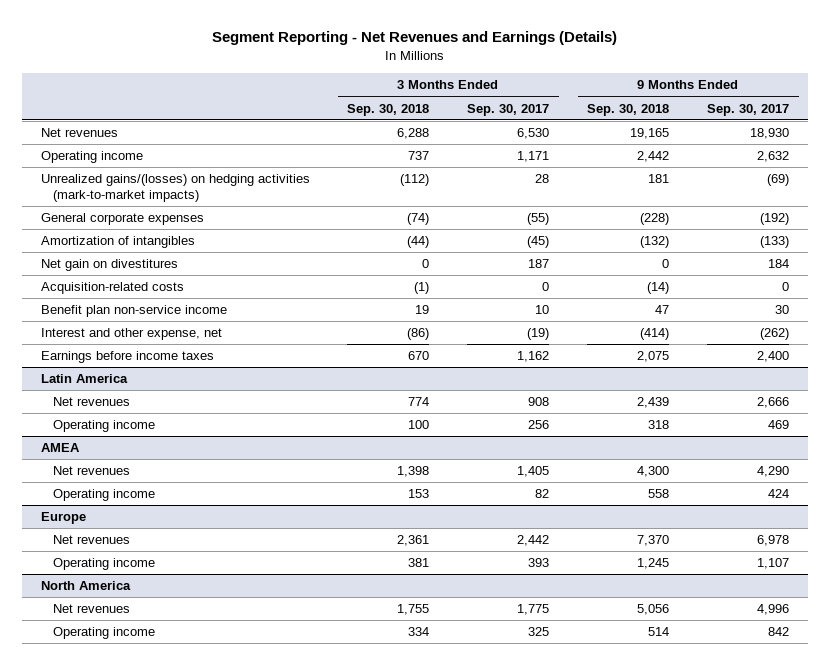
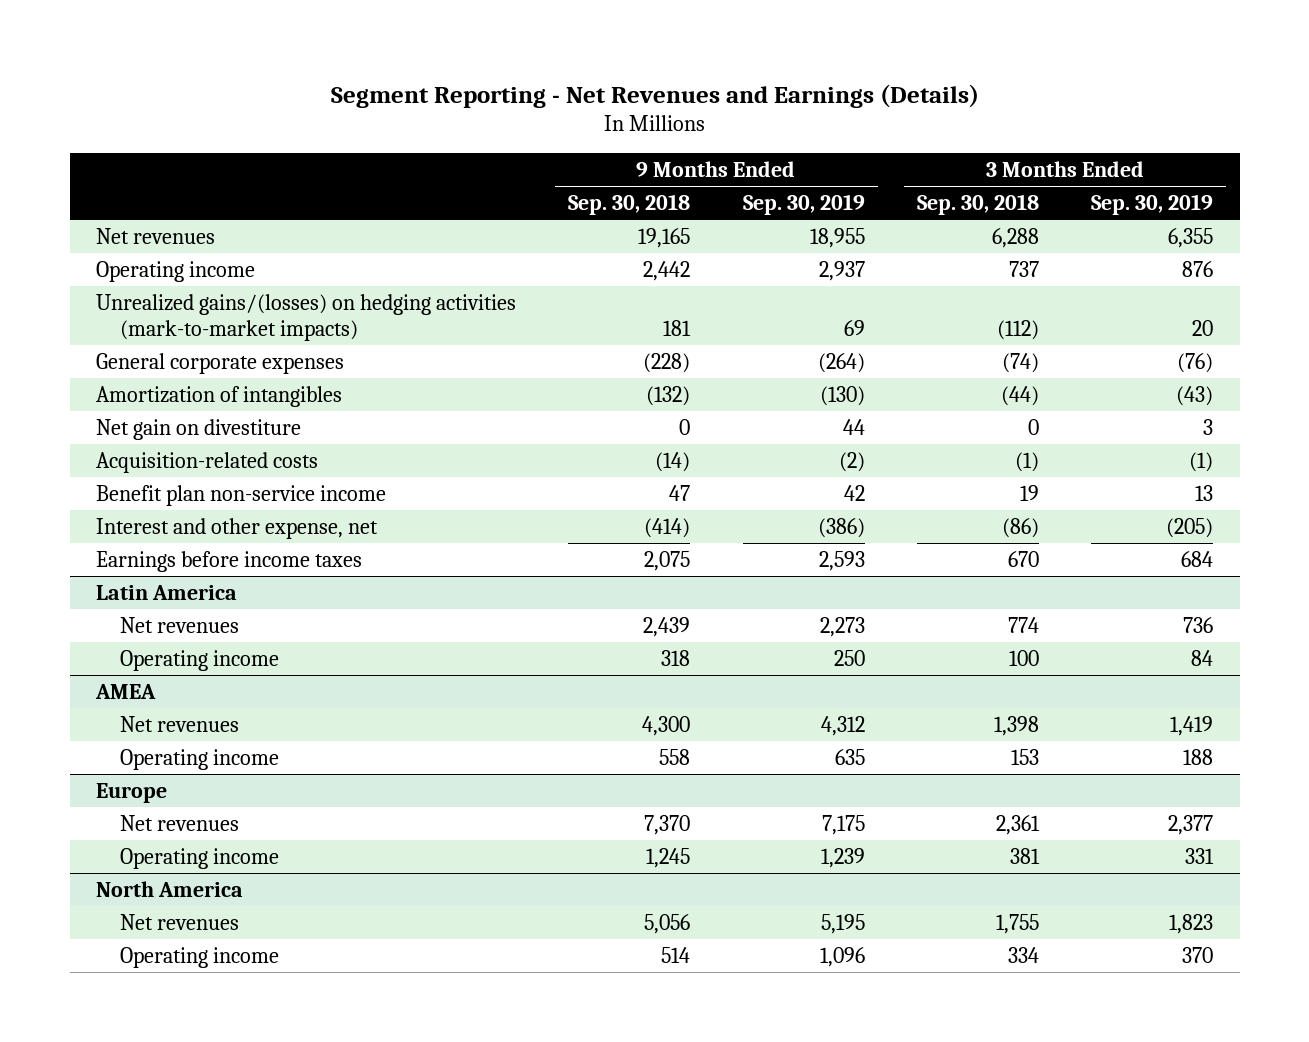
[467,103,550,116] Sep. 30, 2017 -> none
[707,103,790,116] Sep. 30, 2017 -> none
none -> [742,193,865,215] Sep. 30, 2019
none -> [1091,193,1214,215] Sep. 30, 2019
[40,259,178,272] Net gain on divestitures -> [95,418,301,440] Net gain on divestiture

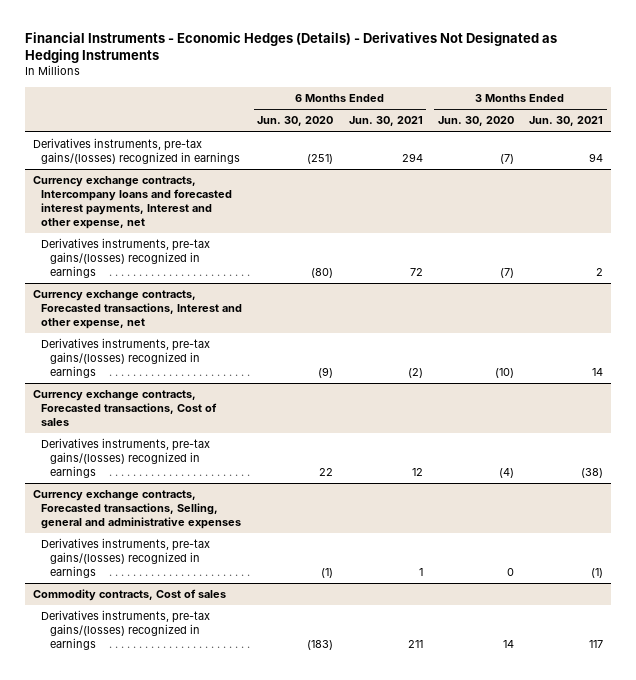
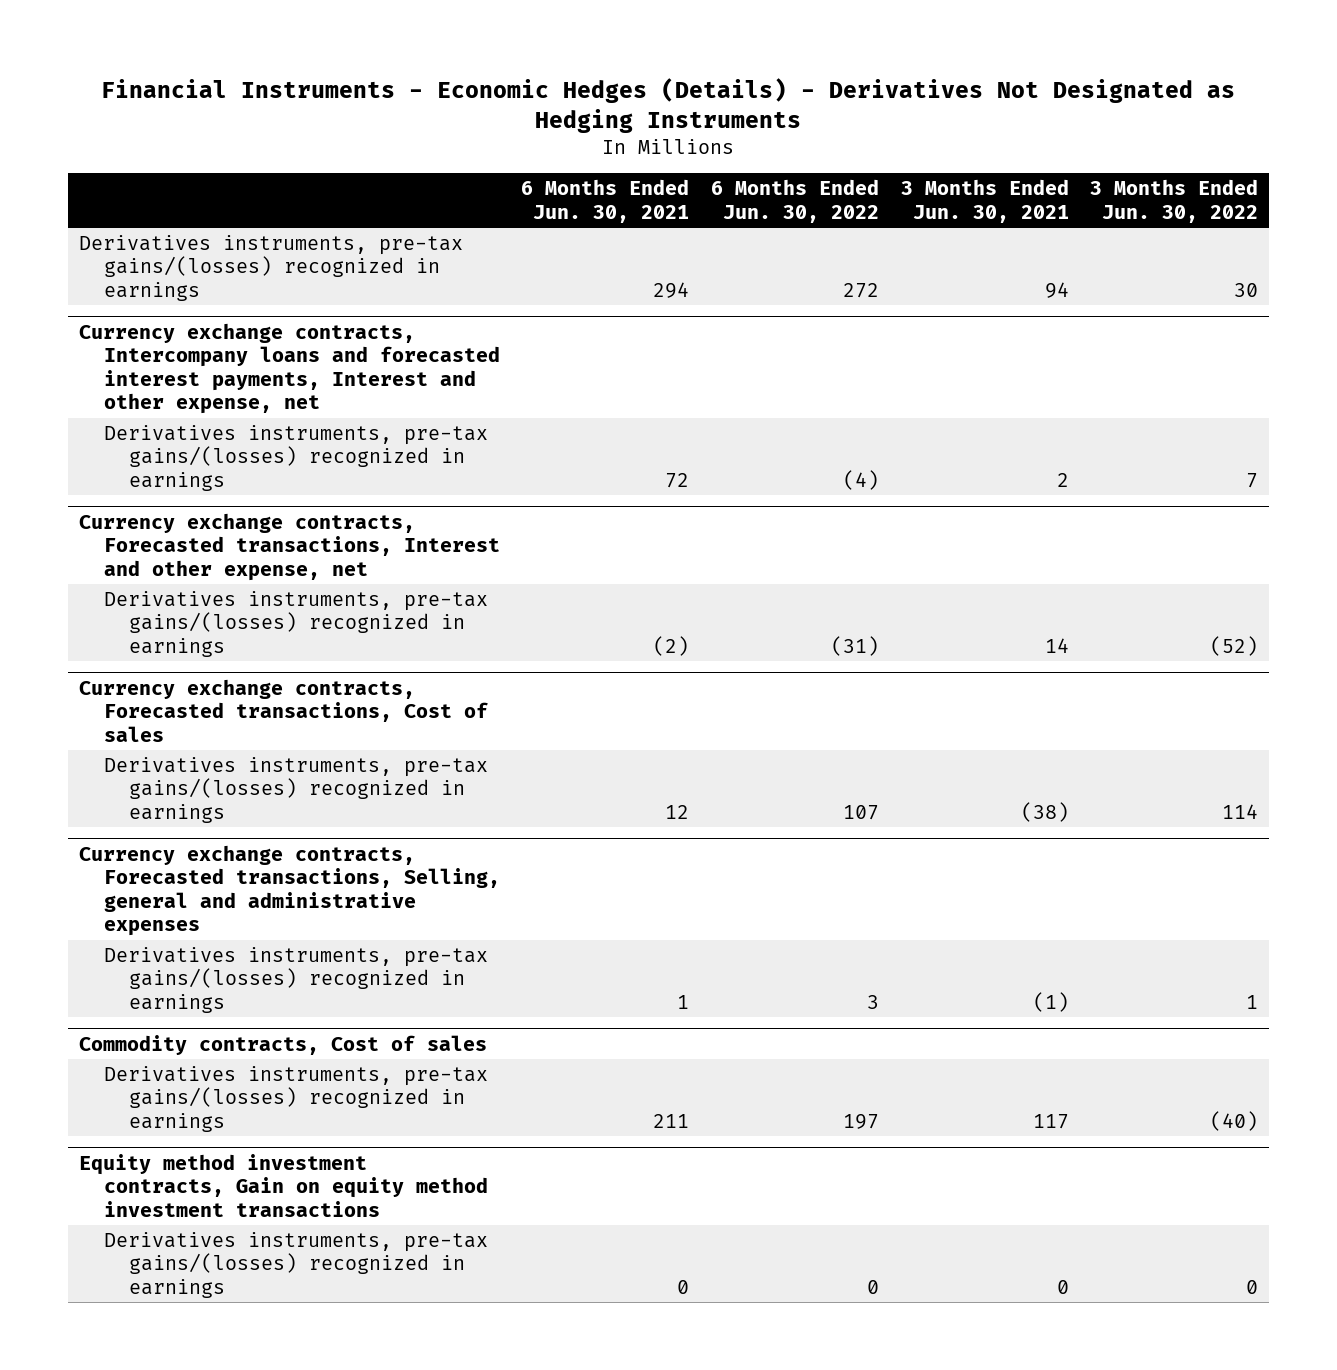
[257,116,334,127] Jun. 30, 2020 -> none
[437,116,514,127] Jun. 30, 2020 -> none
none -> [710,179,879,223] 6 Months Ended Jun. 30, 2022
none -> [1090,179,1259,223] 3 Months Ended Jun. 30, 2022
none -> [78,1153,488,1217] Equity method investment contracts, Gain on equity method investment transactions
none -> [103,1231,488,1298] Derivatives instruments, pre-tax gains/(losses) recognized in earnings

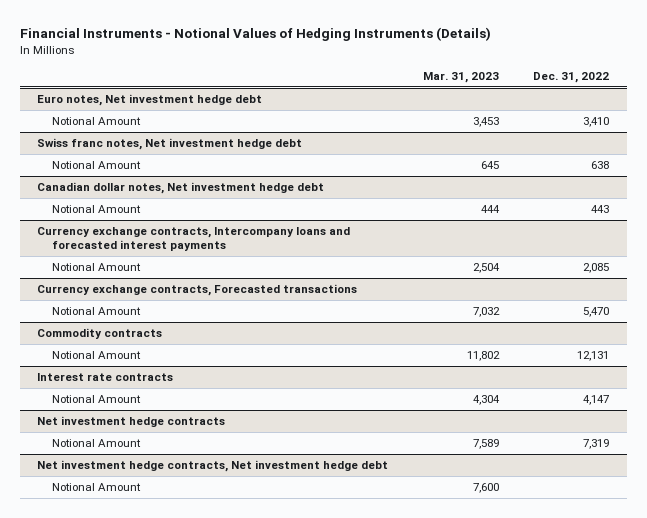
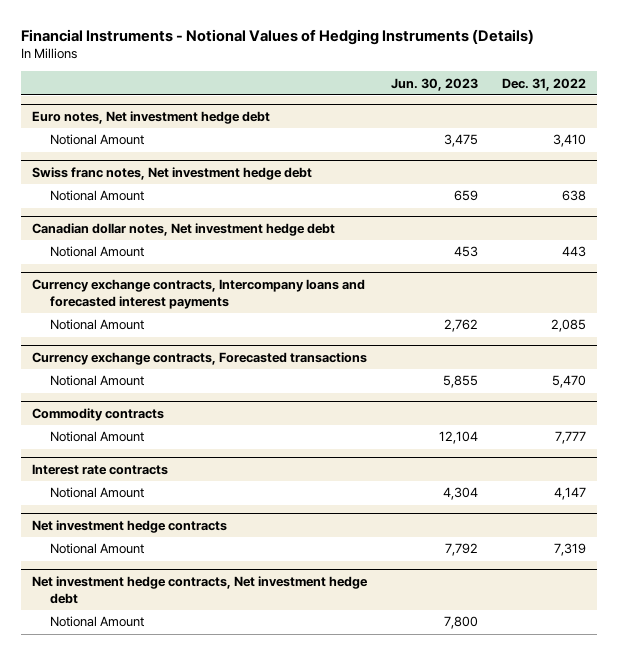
[422,72,499,84] Mar. 31, 2023 -> none
none -> [391,77,479,91] Jun. 30, 2023
[577,350,610,361] 12,131 -> [554,431,586,445] 7,777

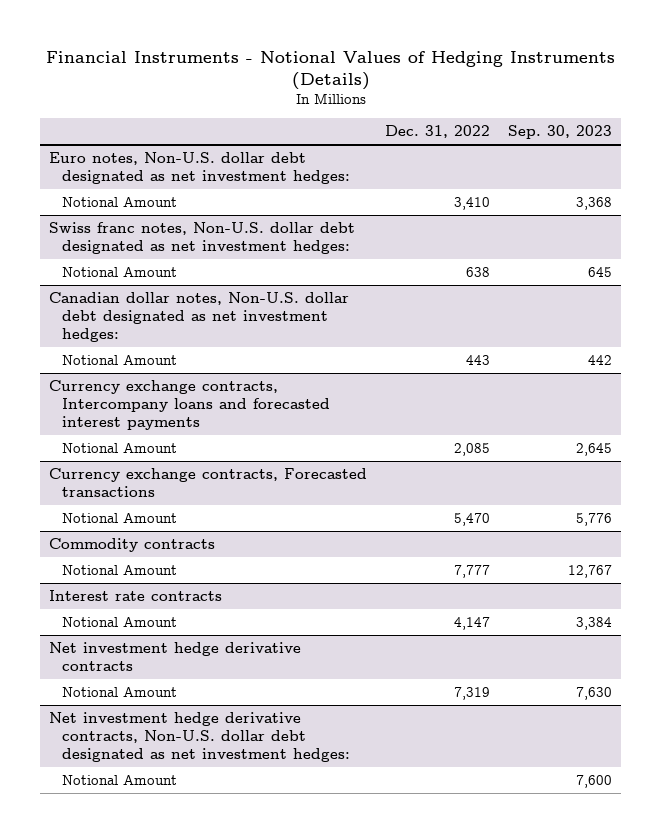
[391,77,479,91] Jun. 30, 2023 -> none
none -> [508,125,613,140] Sep. 30, 2023
[32,110,271,124] Euro notes, Net investment hedge debt -> none
none -> [49,151,351,184] Euro notes, Non-U.S. dollar debt designated as net investment hedges:
[32,166,313,180] Swiss franc notes, Net investment hedge debt -> none
none -> [49,221,356,254] Swiss franc notes, Non-U.S. dollar debt designated as net investment hedges:
[32,222,336,236] Canadian dollar notes, Net investment hedge debt -> none
none -> [49,291,350,342] Canadian dollar notes, Non-U.S. dollar debt designated as net investment hedges:
[32,519,228,533] Net investment hedge contracts -> [49,641,302,671] Net investment hedge derivative contracts
[32,575,369,604] Net investment hedge contracts, Net investment hedge debt -> none
none -> [49,711,351,762] Net investment hedge derivative contracts, Non-U.S. dollar debt designated as net investment hedges:

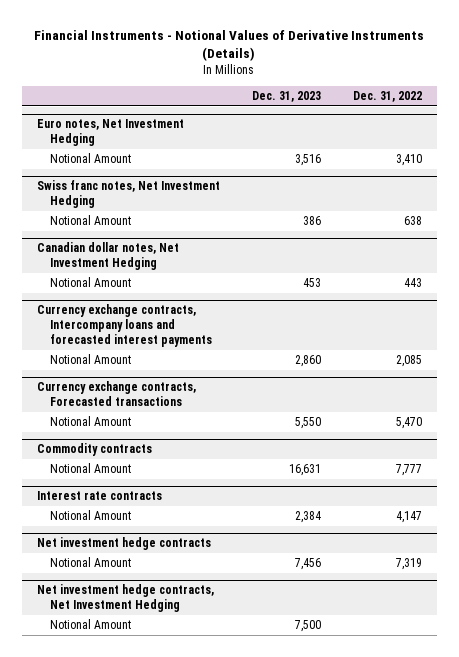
[45,50,615,90] Financial Instruments - Notional Values of Hedging Instruments (Details) -> [34,29,425,62] Financial Instruments - Notional Values of Derivative Instruments (Details)
[508,125,613,140] Sep. 30, 2023 -> none
none -> [251,91,321,103] Dec. 31, 2023
[49,151,351,184] Euro notes, Non-U.S. dollar debt designated as net investment hedges: -> none
none -> [37,119,185,147] Euro notes, Net Investment Hedging
[49,221,356,254] Swiss franc notes, Non-U.S. dollar debt designated as net investment hedges: -> none
none -> [37,180,221,209] Swiss franc notes, Net Investment Hedging
[49,291,350,342] Canadian dollar notes, Non-U.S. dollar debt designated as net investment hedges: -> none
none -> [37,242,180,271] Canadian dollar notes, Net Investment Hedging
[49,641,302,671] Net investment hedge derivative contracts -> [37,537,212,551] Net investment hedge contracts
[49,711,351,762] Net investment hedge derivative contracts, Non-U.S. dollar debt designated as net investment hedges: -> none
none -> [37,584,215,613] Net investment hedge contracts, Net Investment Hedging

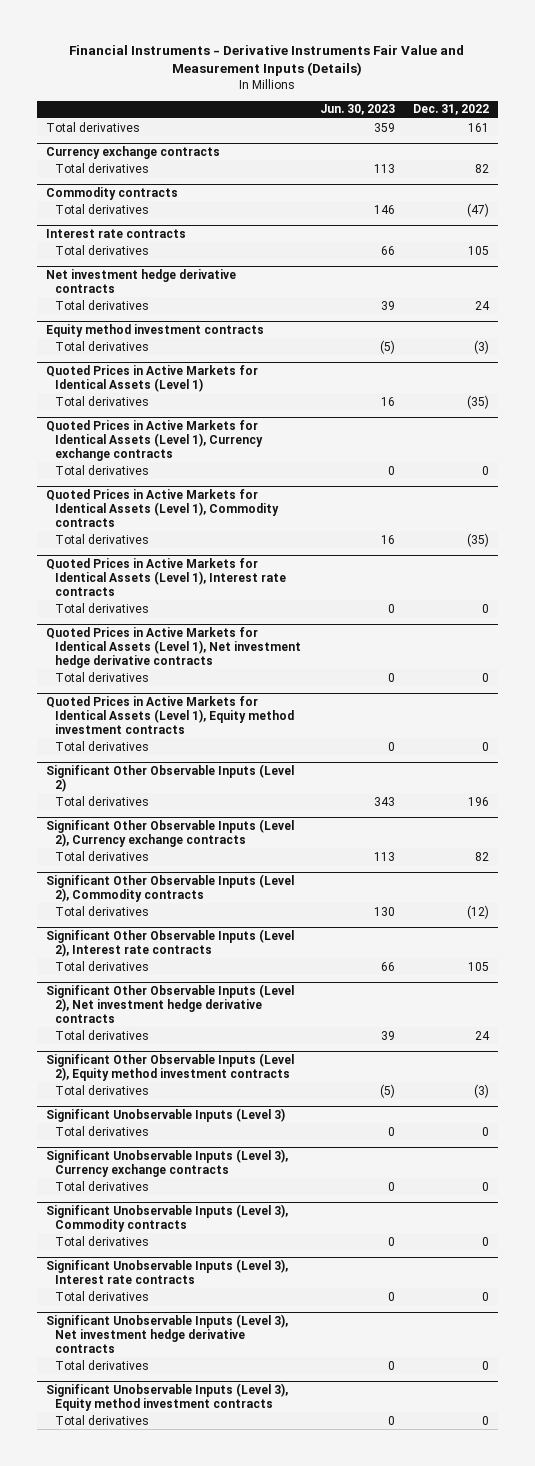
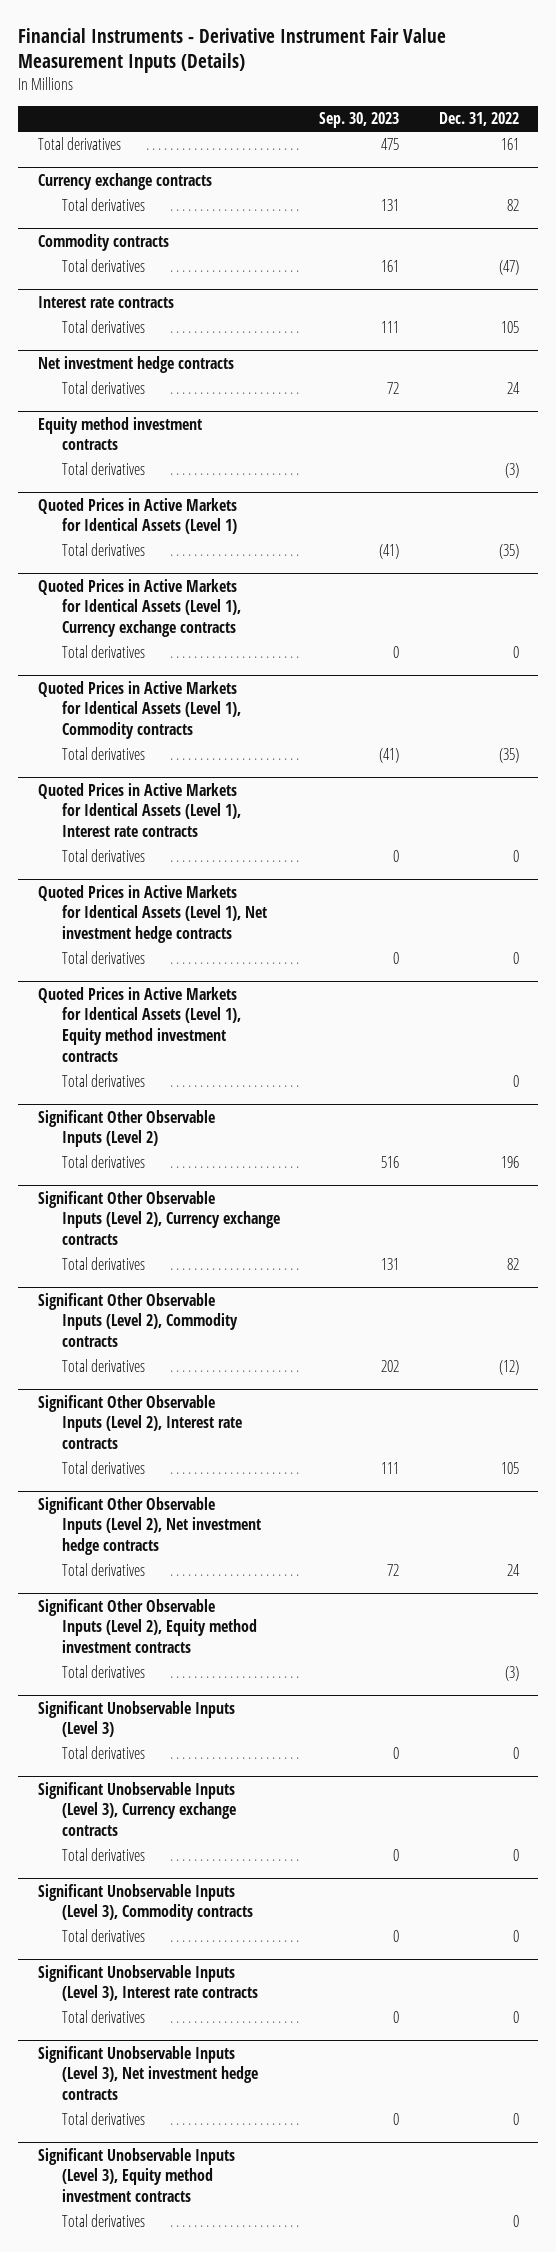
[69,44,465,77] Financial Instruments - Derivative Instruments Fair Value and Measurement Inputs (Details) -> [17,28,446,74] Financial Instruments - Derivative Instrument Fair Value Measurement Inputs (Details)
[319,104,395,116] Jun. 30, 2023 -> none
none -> [319,112,400,129] Sep. 30, 2023
[45,268,236,293] Net investment hedge derivative contracts -> [37,355,234,373] Net investment hedge contracts
[45,626,302,668] Quoted Prices in Active Markets for Identical Assets (Level 1), Net investment hedge derivative contracts -> [37,884,267,943] Quoted Prices in Active Markets for Identical Assets (Level 1), Net investment hedge contracts
[45,983,294,1023] Significant Other Observable Inputs (Level 2), Net investment hedge derivative contracts -> [37,1496,261,1555] Significant Other Observable Inputs (Level 2), Net investment hedge contracts
[45,1313,288,1353] Significant Unobservable Inputs (Level 3), Net investment hedge derivative contracts -> [37,2045,258,2100] Significant Unobservable Inputs (Level 3), Net investment hedge contracts

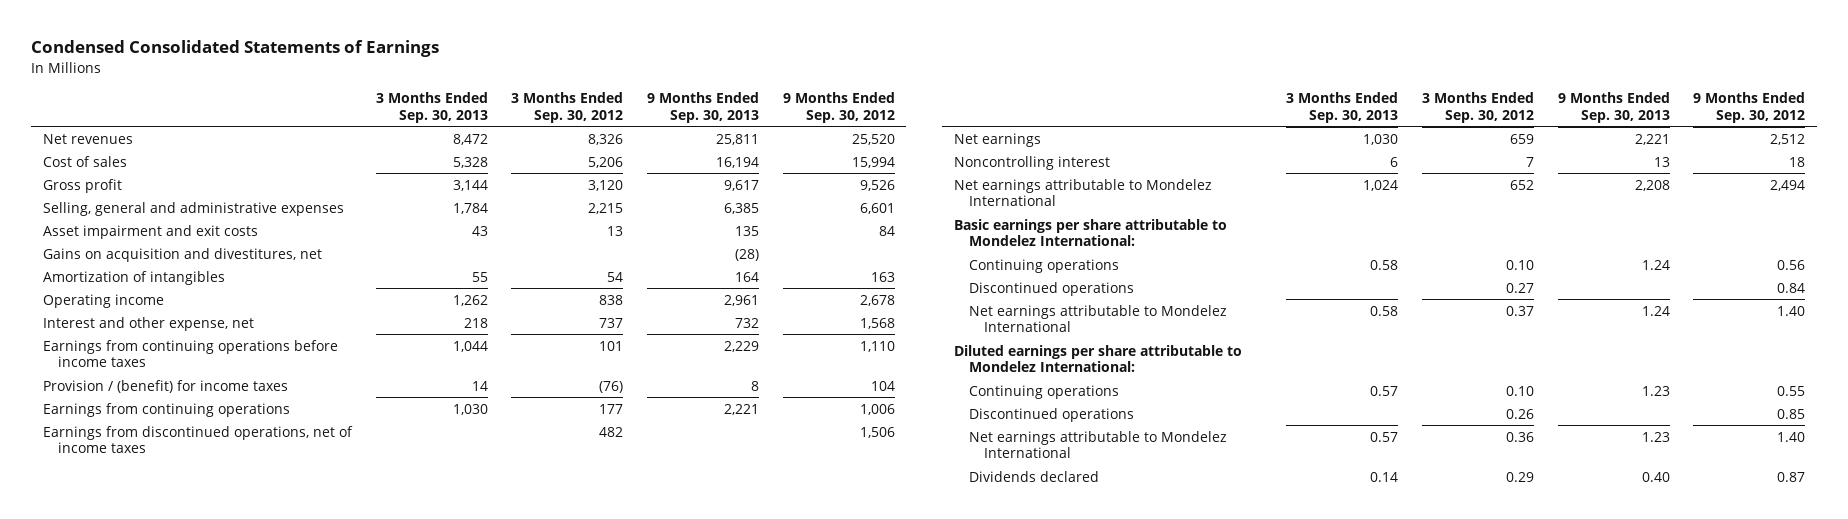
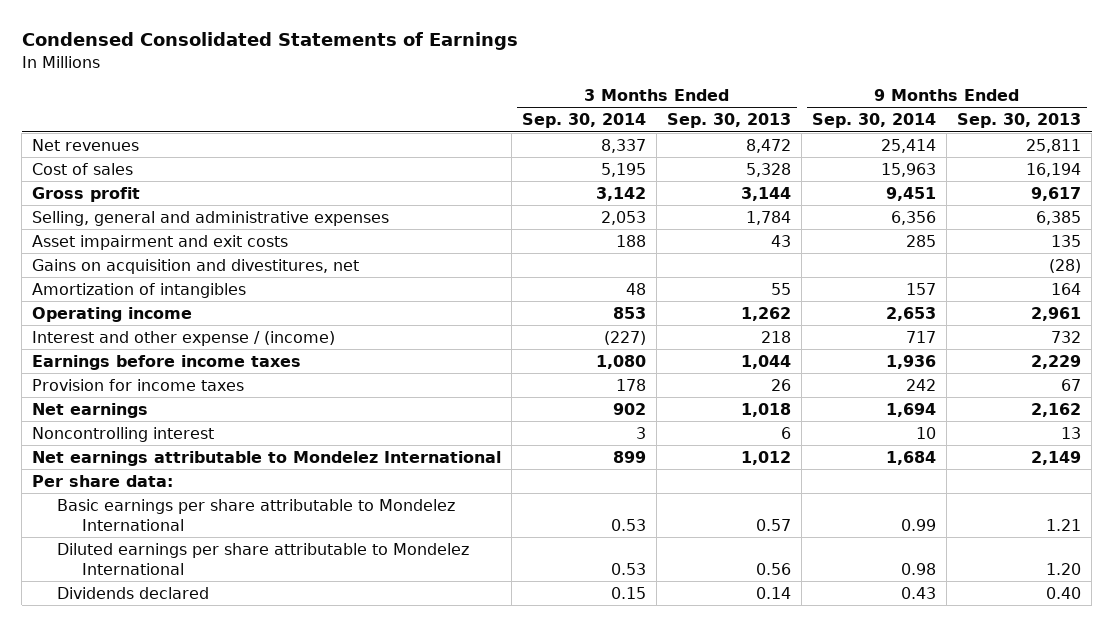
[511,92,624,123] 3 Months Ended Sep. 30, 2012 -> none
[782,92,895,123] 9 Months Ended Sep. 30, 2012 -> none
none -> [522,113,647,129] Sep. 30, 2014
none -> [812,113,937,129] Sep. 30, 2014
[43,402,291,417] Earnings from continuing operations -> none
[43,425,354,454] Earnings from discontinued operations, net of income taxes -> none
[43,316,255,331] Interest and other expense, net -> [32,330,336,346] Interest and other expense / (income)
[43,339,339,368] Earnings from continuing operations before income taxes -> [32,354,302,370] Earnings before income taxes
[43,379,289,393] Provision / (benefit) for income taxes -> [32,378,245,391] Provision for income taxes
[471,380,488,391] 14 -> [771,378,792,391] 26
[750,380,759,391] 8 -> [1061,378,1082,391] 67
[1363,133,1399,145] 1,030 -> [741,402,792,417] 1,018
[1634,133,1670,145] 2,221 -> [1031,402,1082,417] 2,162
[953,218,1227,247] Basic earnings per share attributable to Mondelez International: -> none
[969,258,1120,273] Continuing operations -> none
[969,281,1135,296] Discontinued operations -> none
[953,344,1242,373] Diluted earnings per share attributable to Mondelez International: -> none
[969,384,1120,399] Continuing operations -> none
[969,407,1135,422] Discontinued operations -> none
[1363,179,1399,191] 1,024 -> [741,450,792,465] 1,012
[1634,179,1670,191] 2,208 -> [1031,450,1082,465] 2,149
none -> [32,474,174,487] Per share data:
[969,304,1228,333] Net earnings attributable to Mondelez International -> [57,498,456,531] Basic earnings per share attributable to Mondelez International
[1370,305,1399,316] 0.58 -> [756,518,792,531] 0.57
[1641,305,1670,316] 1.24 -> [1046,518,1082,531] 1.21
[969,430,1228,459] Net earnings attributable to Mondelez International -> [57,542,470,575] Diluted earnings per share attributable to Mondelez International
[1370,431,1399,442] 0.57 -> [756,562,792,575] 0.56
[1641,431,1670,442] 1.23 -> [1046,562,1082,575] 1.20

